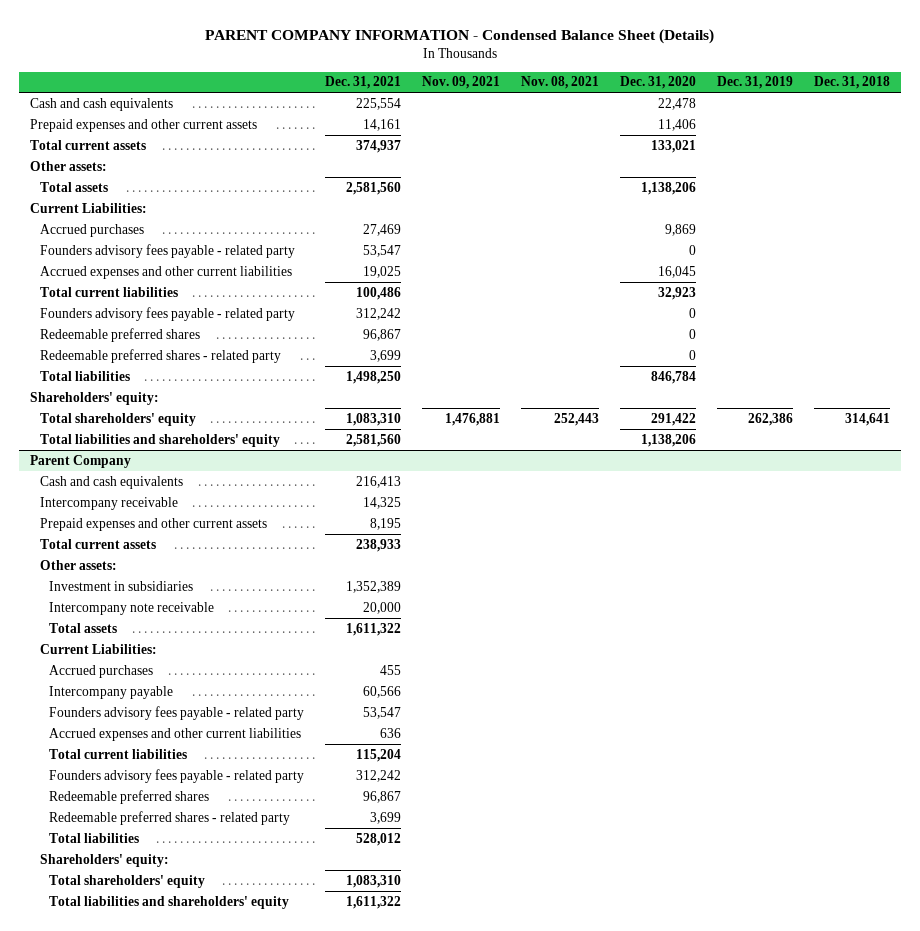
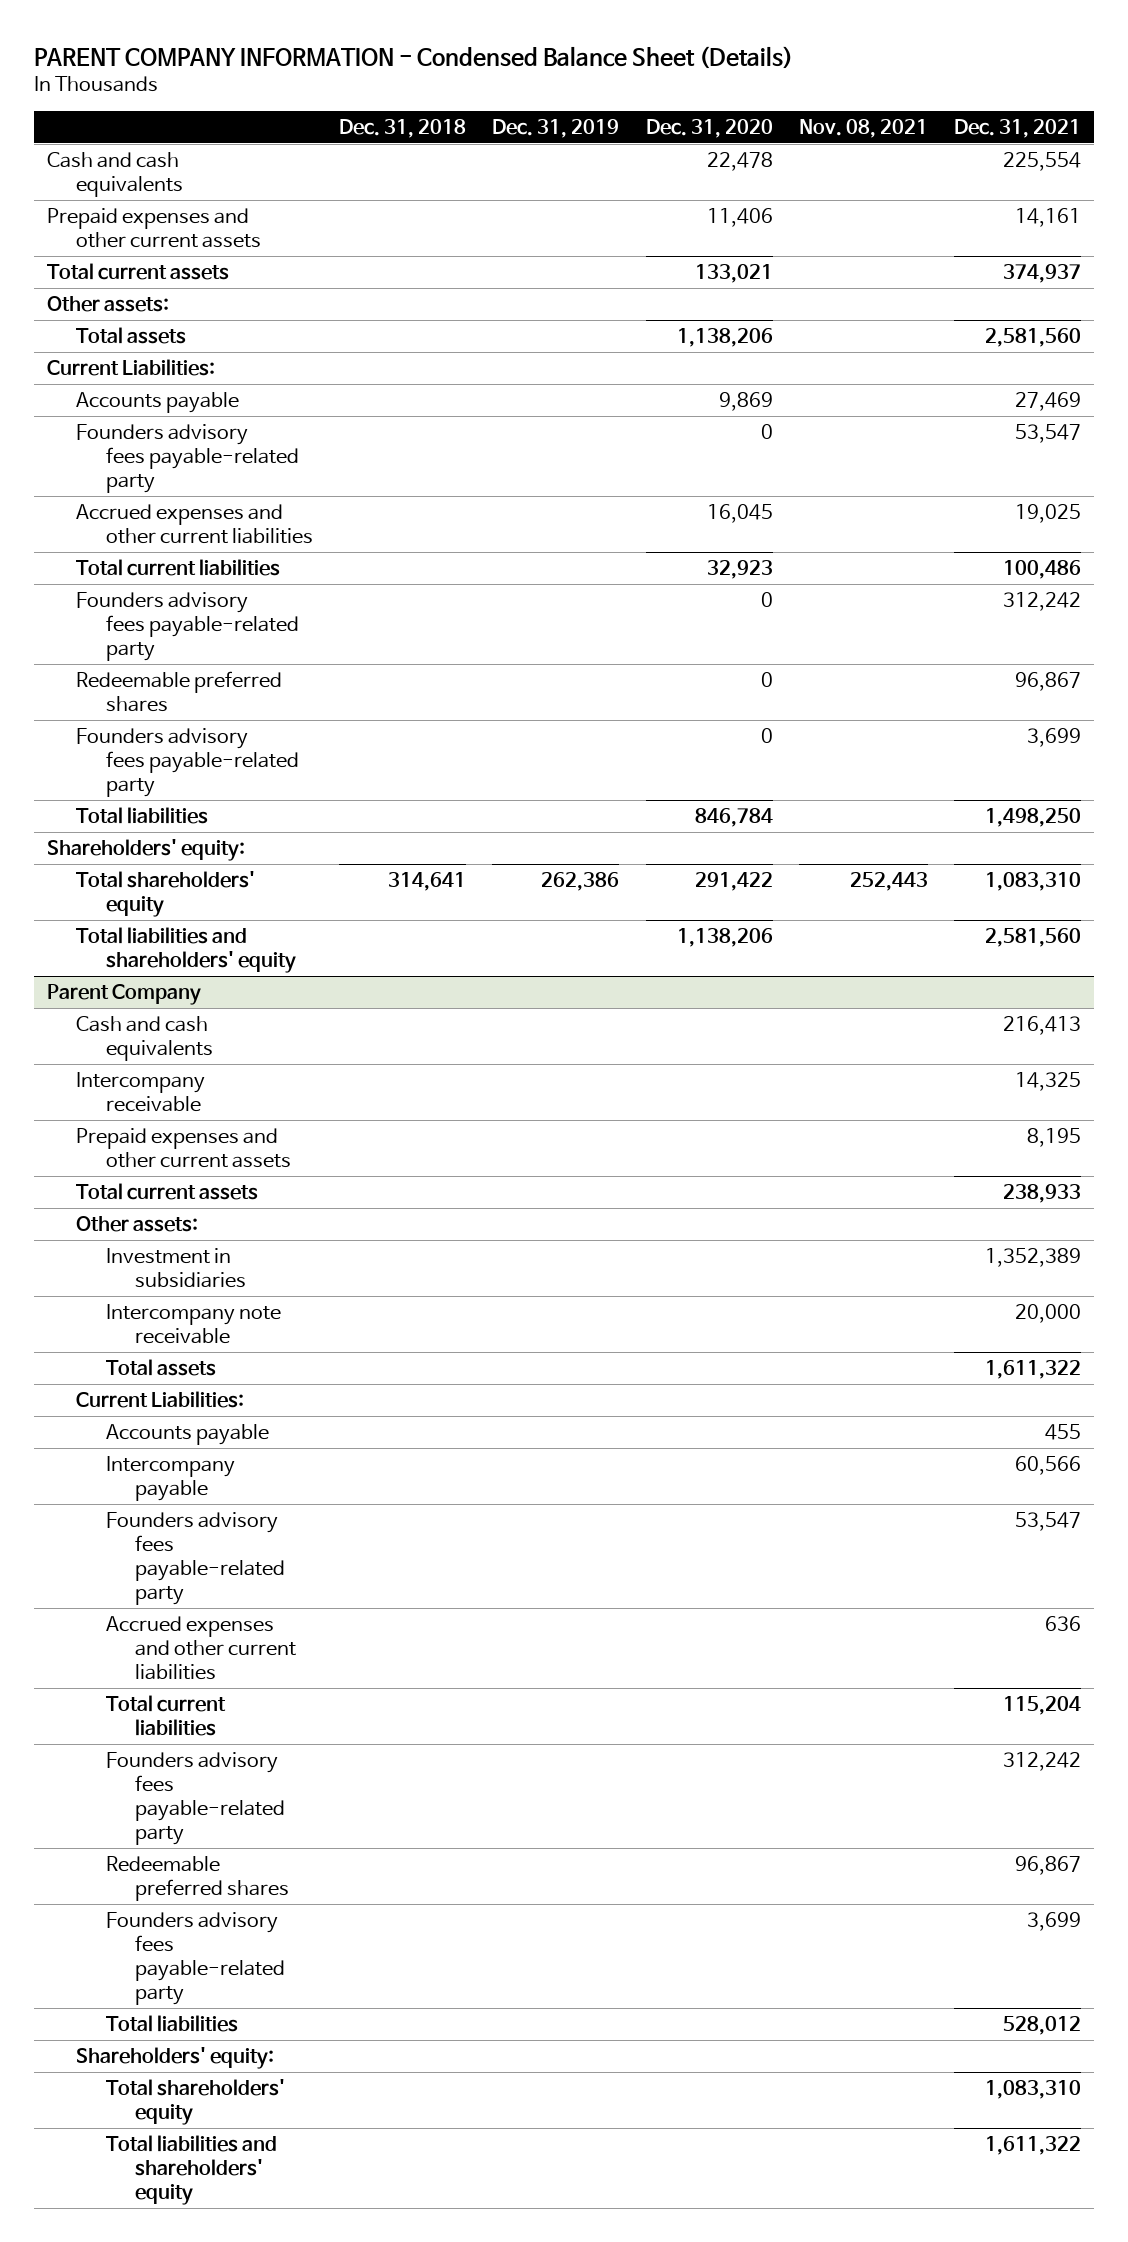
[422,76,501,90] Nov. 09, 2021 -> none
[39,223,144,237] Accrued purchases -> [76,391,240,413] Accounts payable
[39,243,295,258] Founders advisory fees payable - related party -> [76,423,299,494] Founders advisory fees payable-related party
[39,306,295,321] Founders advisory fees payable - related party -> [76,591,299,662] Founders advisory fees payable-related party
[39,348,281,363] Redeemable preferred shares - related party -> [76,727,299,798] Founders advisory fees payable-related party
[49,664,154,678] Accrued purchases -> [105,1423,269,1445] Accounts payable
[49,705,305,720] Founders advisory fees payable - related party -> [105,1511,286,1606] Founders advisory fees payable-related party
[49,768,305,783] Founders advisory fees payable - related party -> [105,1751,286,1846] Founders advisory fees payable-related party
[49,810,291,825] Redeemable preferred shares - related party -> [105,1911,286,2006] Founders advisory fees payable-related party

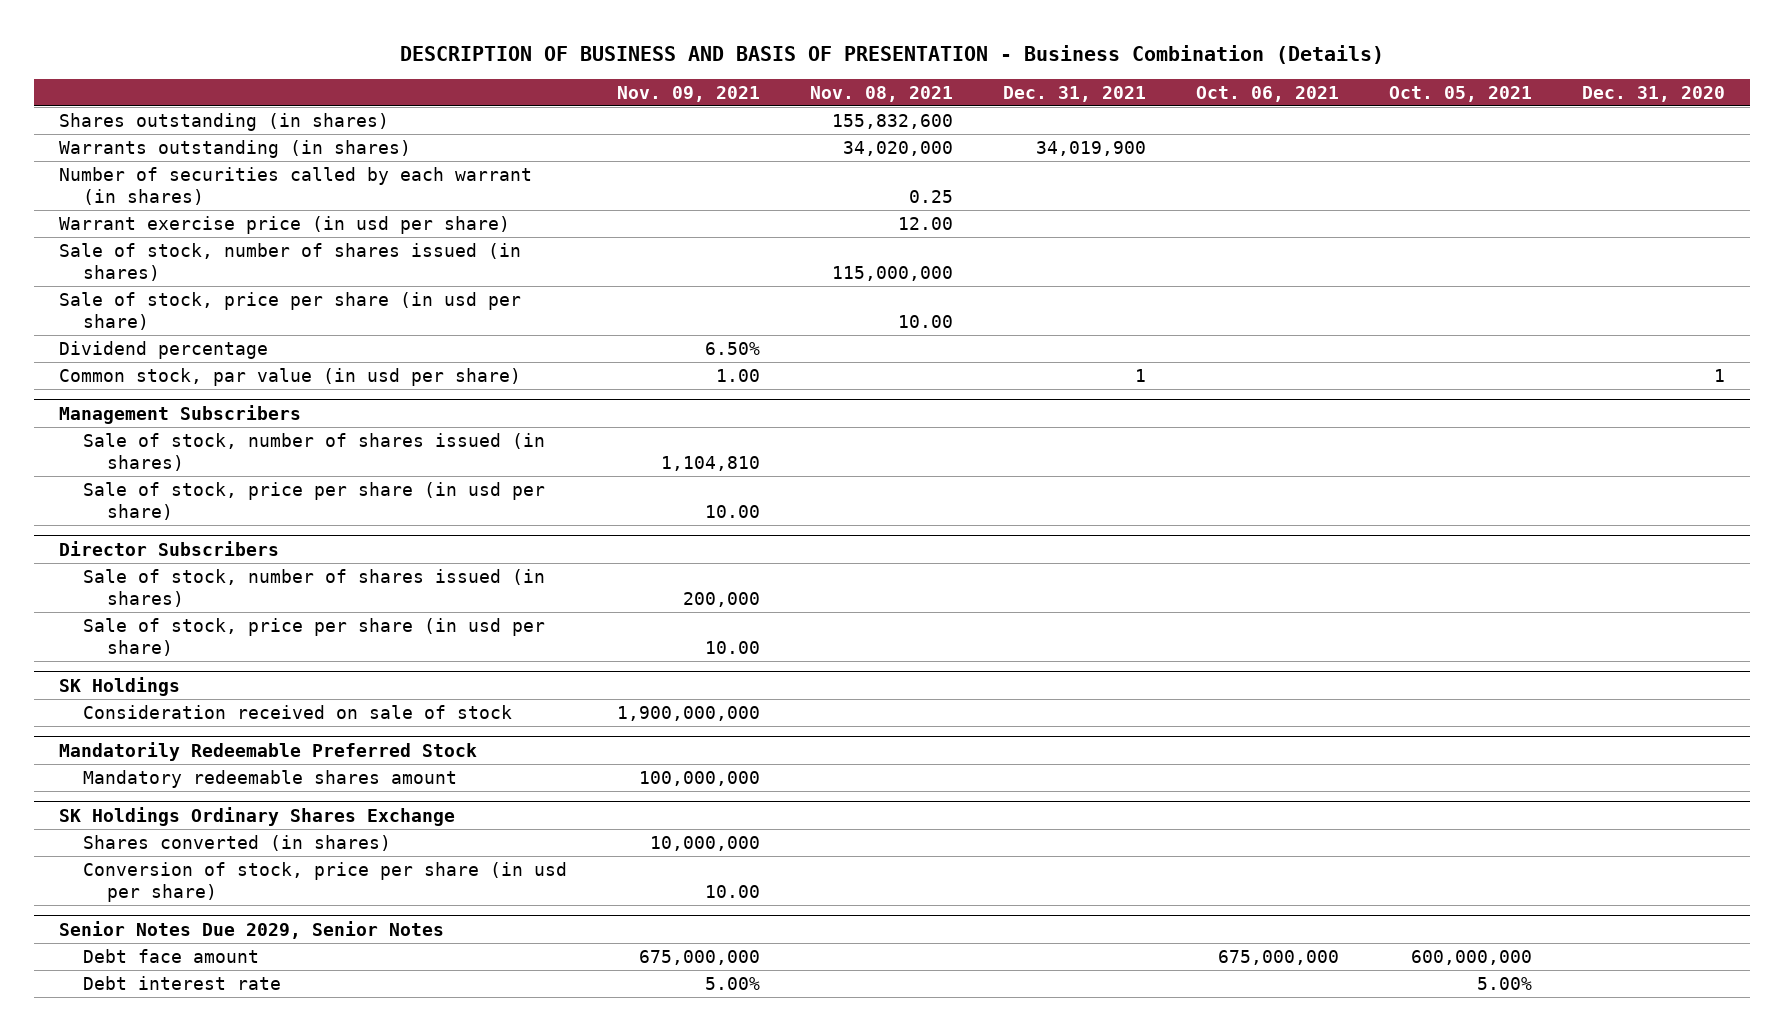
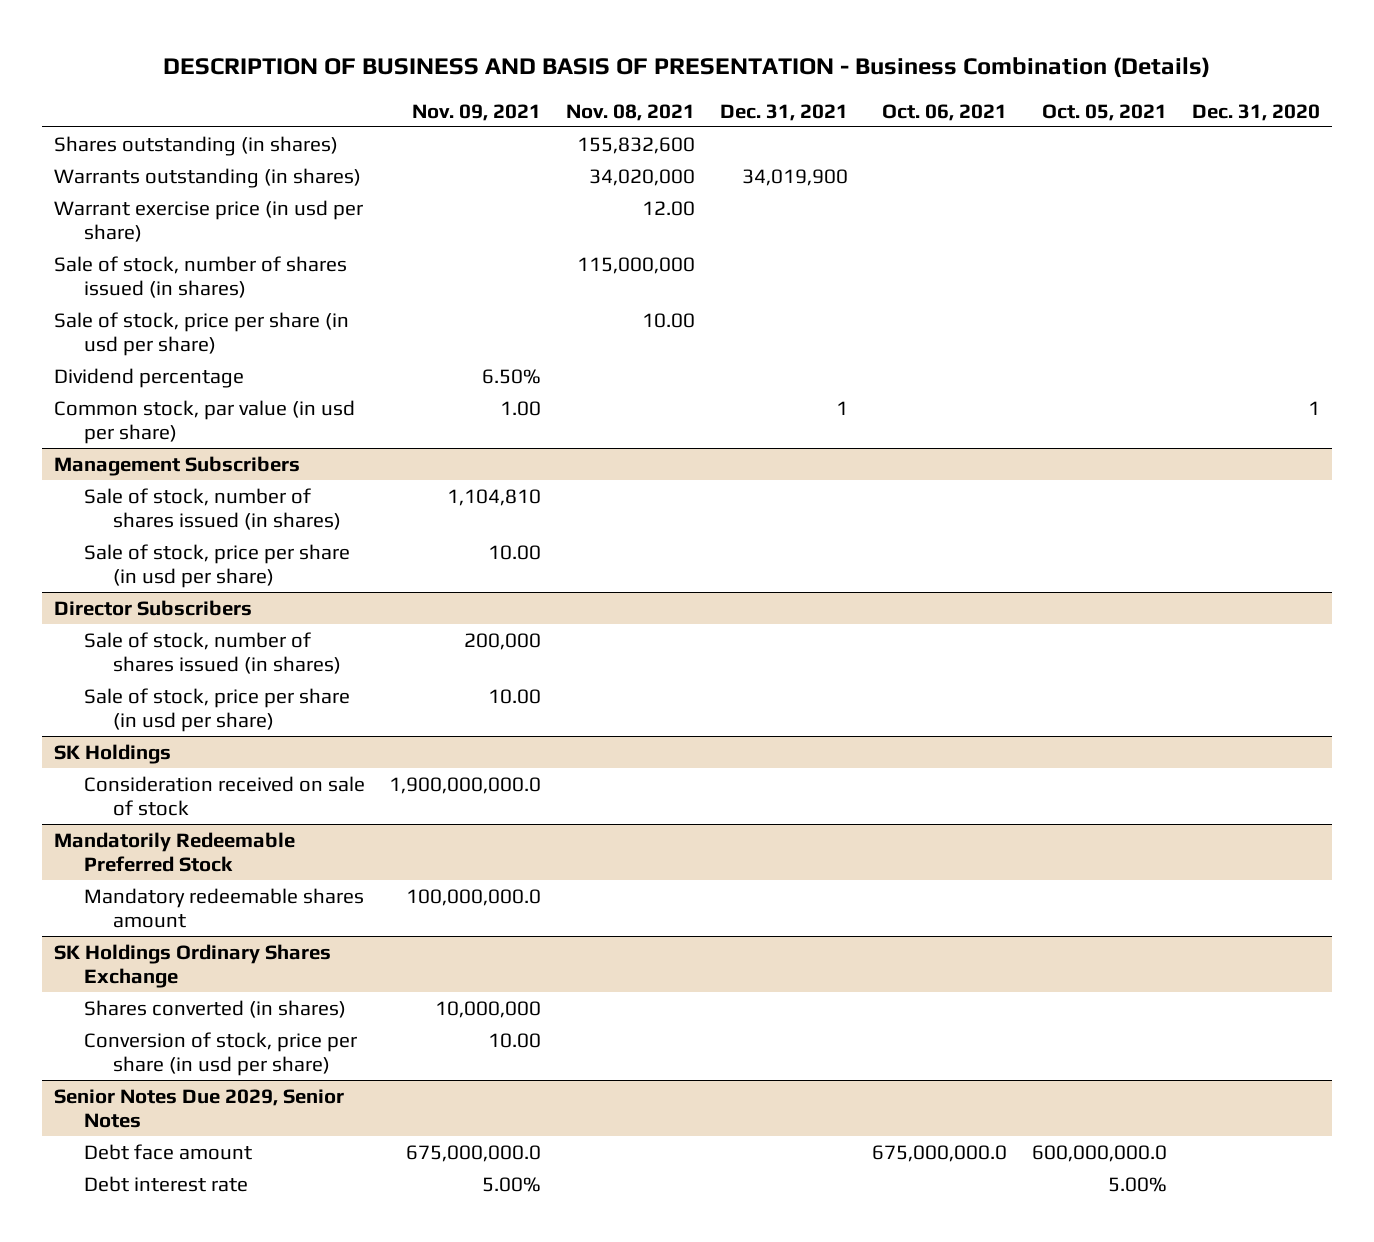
[59,166,533,205] Number of securities called by each warrant (in shares) -> none
[616,705,760,721] 1,900,000,000 -> [389,776,542,794] 1,900,000,000.0
[638,770,760,786] 100,000,000 -> [406,888,542,906] 100,000,000.0
[638,949,760,965] 675,000,000 -> [406,1144,542,1162] 675,000,000.0
[1217,949,1339,965] 675,000,000 -> [872,1144,1008,1162] 675,000,000.0
[1410,949,1532,965] 600,000,000 -> [1032,1144,1168,1162] 600,000,000.0

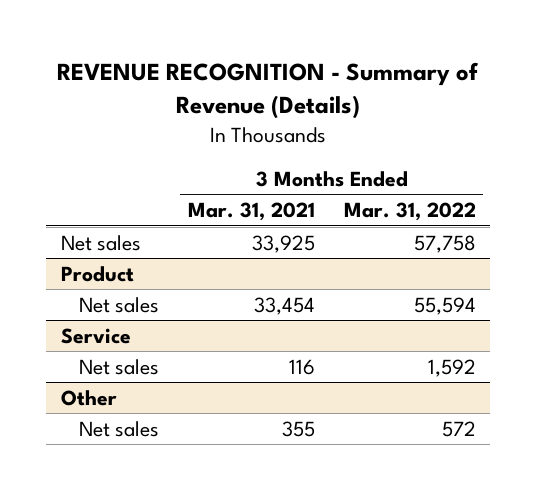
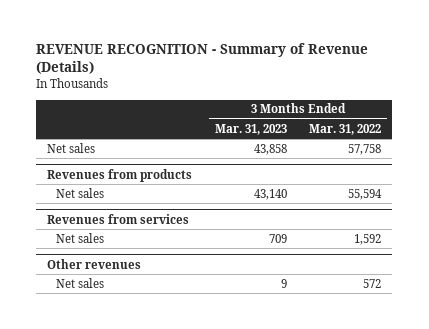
[187,202,315,222] Mar. 31, 2021 -> none
none -> [214,123,287,135] Mar. 31, 2023
[60,265,134,282] Product -> [47,168,193,182] Revenues from products
[60,327,131,344] Service -> [47,213,190,224] Revenues from services
[60,389,117,406] Other -> [47,258,142,269] Other revenues

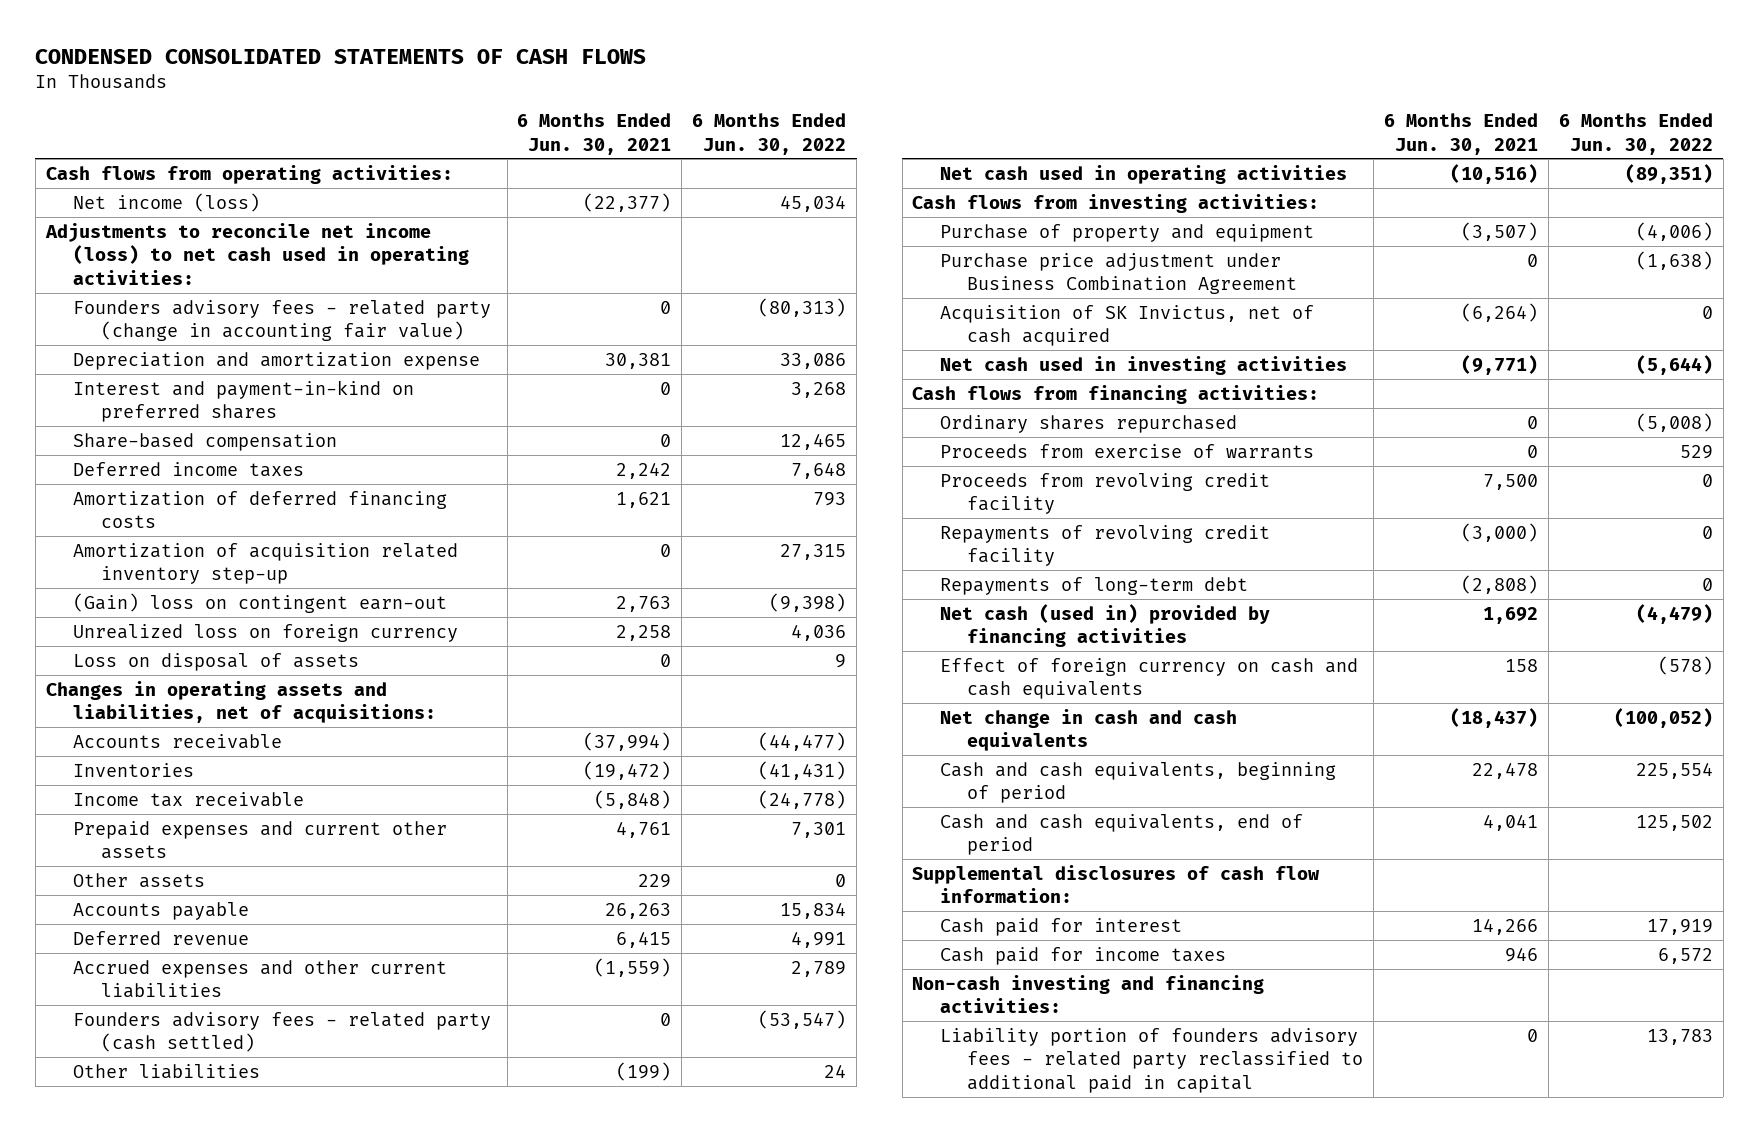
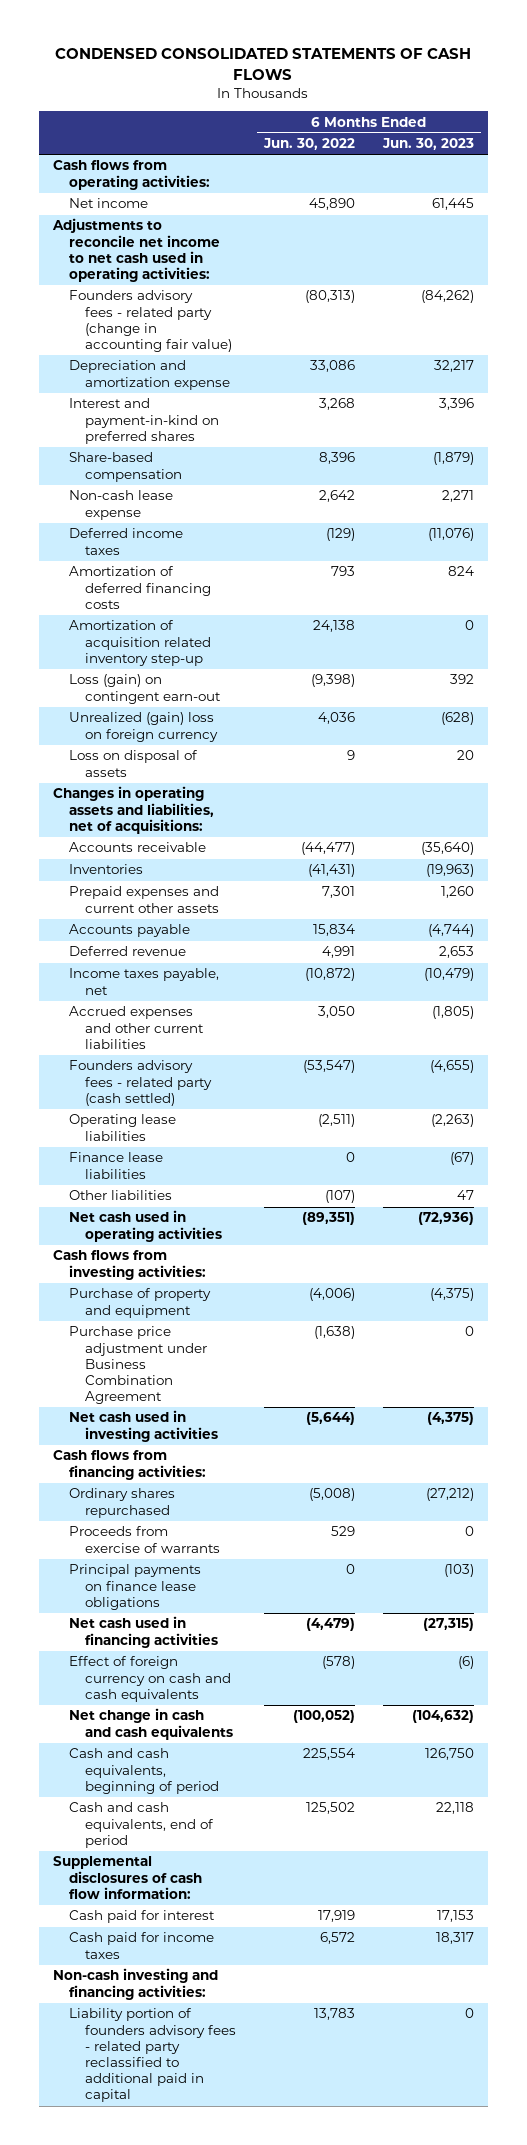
[517,112,672,155] 6 Months Ended Jun. 30, 2021 -> none
none -> [381,138,474,151] Jun. 30, 2023
[73,192,261,212] Net income (loss) -> [68,198,148,209] Net income
[780,195,847,212] 45,034 -> [309,198,356,211] 45,890
[44,222,470,285] Adjustments to reconcile net income (loss) to net cash used in operating activities: -> [51,218,220,283] Adjustments to reconcile net income to net cash used in operating activities:
[780,433,847,450] 12,465 -> [319,452,356,465] 8,396
none -> [68,490,173,520] Non-cash lease expense
[791,462,847,479] 7,648 -> [326,528,356,542] (129)
[780,543,847,560] 27,315 -> [313,620,356,633] 24,138
[73,592,448,613] (Gain) loss on contingent earn-out -> [68,674,222,704] Loss (gain) on contingent earn-out
[73,623,459,642] Unrealized loss on foreign currency -> [68,712,219,742] Unrealized (gain) loss on foreign currency
[73,791,305,807] Income tax receivable -> none
[73,872,206,888] Other assets -> none
none -> [68,968,219,995] Income taxes payable, net
[791,960,847,977] 2,789 -> [318,1006,356,1019] 3,050
none -> [68,1114,176,1141] Operating lease liabilities
none -> [68,1152,163,1179] Finance lease liabilities
[824,1064,847,1078] 24 -> [325,1190,356,1204] (107)
[939,304,1314,347] Acquisition of SK Invictus, net of cash acquired -> none
[939,472,1270,515] Proceeds from revolving credit facility -> none
[939,524,1270,567] Repayments of revolving credit facility -> none
[939,576,1248,595] Repayments of long-term debt -> none
none -> [68,1564,201,1610] Principal payments on finance lease obligations
[939,603,1270,648] Net cash (used in) provided by financing activities -> [68,1616,219,1648] Net cash used in financing activities

